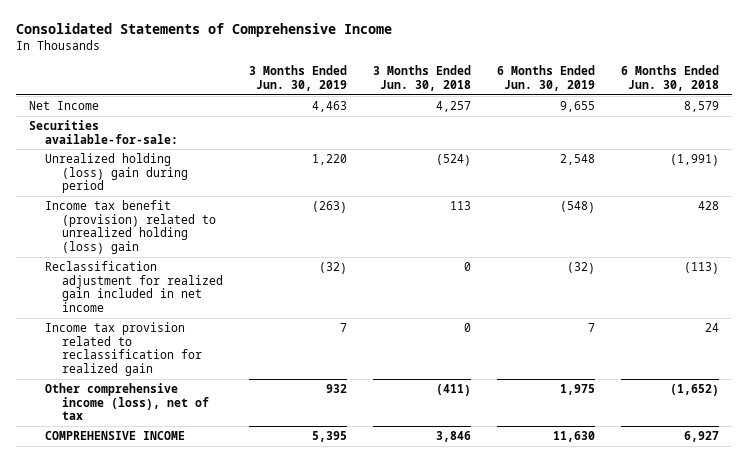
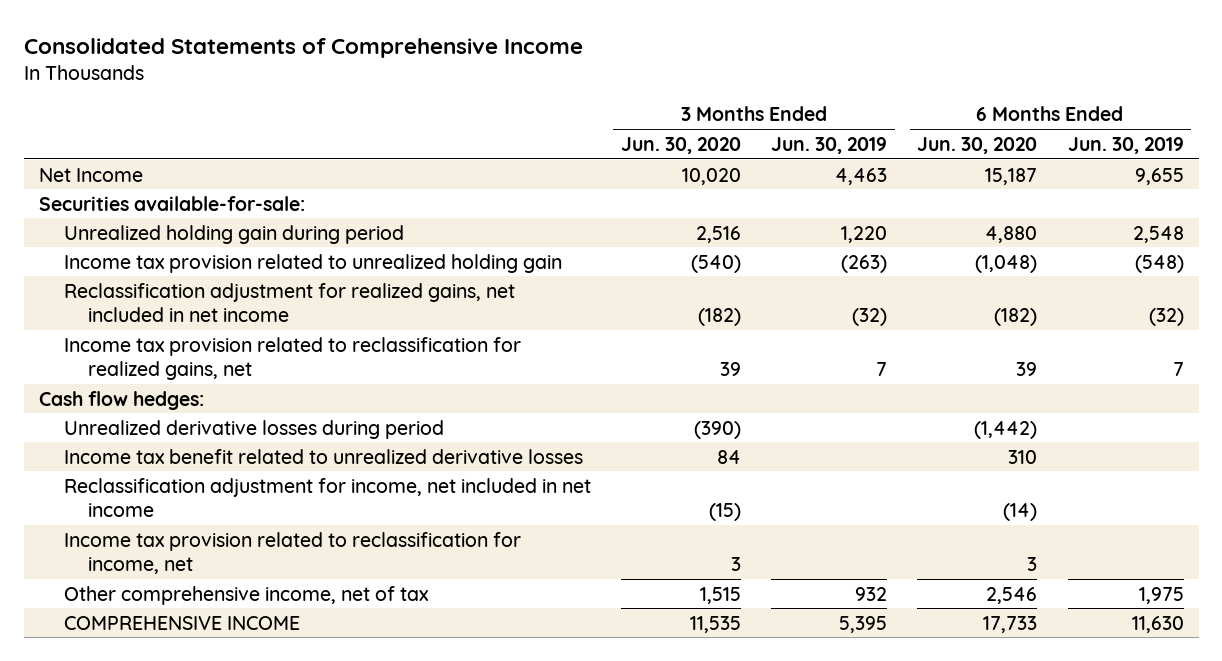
[372,65,471,91] 3 Months Ended Jun. 30, 2018 -> none
[620,65,719,91] 6 Months Ended Jun. 30, 2018 -> none
none -> [620,136,741,154] Jun. 30, 2020
none -> [917,136,1038,154] Jun. 30, 2020
[45,153,188,194] Unrealized holding (loss) gain during period -> [63,224,404,244] Unrealized holding gain during period
[45,200,216,254] Income tax benefit (provision) related to unrealized holding (loss) gain -> [63,253,562,273] Income tax provision related to unrealized holding gain
[45,261,223,312] Reclassification adjustment for realized gain included in net income -> [63,282,515,323] Reclassification adjustment for realized gains, net included in net income
[45,322,202,376] Income tax provision related to reclassification for realized gain -> [63,336,521,381] Income tax provision related to reclassification for realized gains, net
none -> [38,390,204,410] Cash flow hedges:
none -> [63,419,444,439] Unrealized derivative losses during period
none -> [63,448,583,464] Income tax benefit related to unrealized derivative losses
none -> [63,477,591,518] Reclassification adjustment for income, net included in net income
none -> [63,531,521,575] Income tax provision related to reclassification for income, net
[45,383,209,421] Other comprehensive income (loss), net of tax -> [63,585,429,605] Other comprehensive income, net of tax

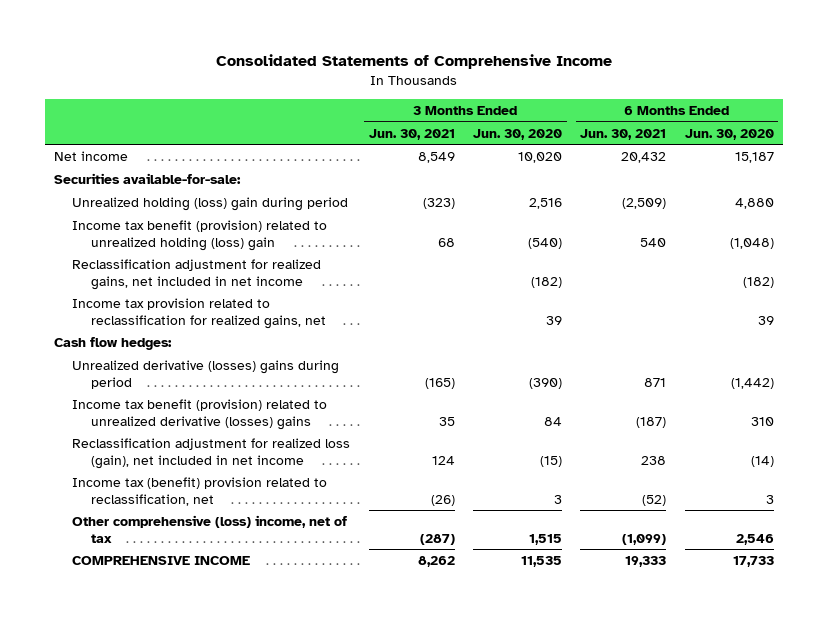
[771,136,888,154] Jun. 30, 2019 -> none
[1067,136,1184,154] Jun. 30, 2019 -> none
none -> [368,128,455,140] Jun. 30, 2021
none -> [580,128,667,140] Jun. 30, 2021
[38,167,143,182] Net Income -> [54,151,129,162] Net income
[63,224,404,244] Unrealized holding gain during period -> [72,197,349,212] Unrealized holding (loss) gain during period
[63,253,562,273] Income tax provision related to unrealized holding gain -> [72,220,328,251] Income tax benefit (provision) related to unrealized holding (loss) gain
[63,419,444,439] Unrealized derivative losses during period -> [72,360,340,389] Unrealized derivative (losses) gains during period
[63,448,583,464] Income tax benefit related to unrealized derivative losses -> [72,399,328,430] Income tax benefit (provision) related to unrealized derivative (losses) gains
[63,477,591,518] Reclassification adjustment for income, net included in net income -> [72,438,351,469] Reclassification adjustment for realized loss (gain), net included in net income
[63,531,521,575] Income tax provision related to reclassification for income, net -> [72,477,328,506] Income tax (benefit) provision related to reclassification, net
[63,585,429,605] Other comprehensive income, net of tax -> [72,515,348,543] Other comprehensive (loss) income, net of tax

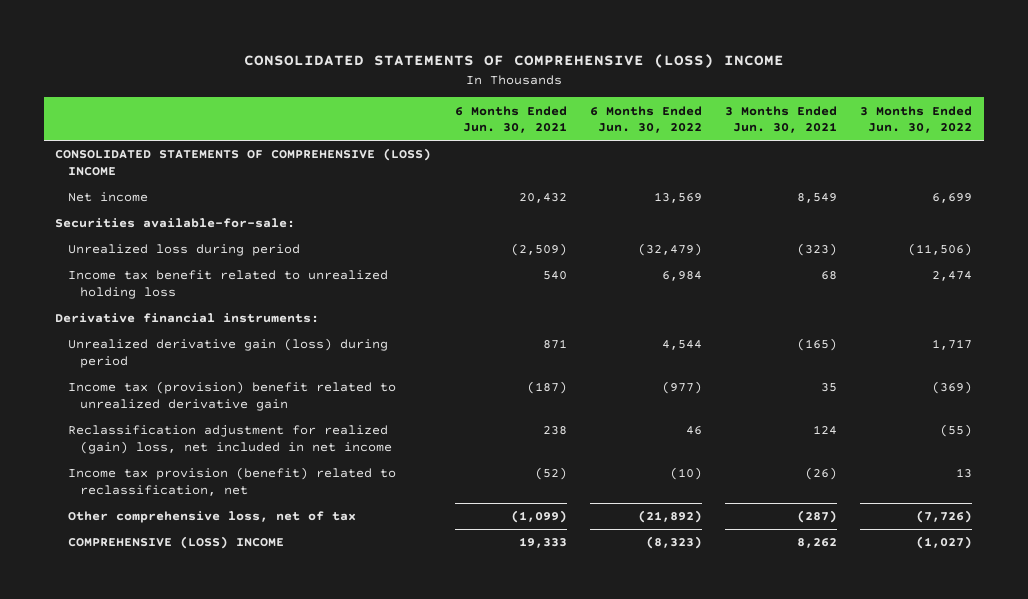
[215,54,612,70] Consolidated Statements of Comprehensive Income -> [243,54,784,69] CONSOLIDATED STATEMENTS OF COMPREHENSIVE (LOSS) INCOME
[473,128,563,140] Jun. 30, 2020 -> none
[684,128,774,140] Jun. 30, 2020 -> none
none -> [589,105,702,134] 6 Months Ended Jun. 30, 2022
none -> [860,105,973,134] 3 Months Ended Jun. 30, 2022
none -> [55,148,432,176] CONSOLIDATED STATEMENTS OF COMPREHENSIVE (LOSS) INCOME
[72,259,322,290] Reclassification adjustment for realized gains, net included in net income -> none
[72,298,326,329] Income tax provision related to reclassification for realized gains, net -> none
[54,337,173,351] Cash flow hedges: -> none
[72,197,349,212] Unrealized holding (loss) gain during period -> [67,244,300,257] Unrealized loss during period
[72,220,328,251] Income tax benefit (provision) related to unrealized holding (loss) gain -> [67,270,388,299] Income tax benefit related to unrealized holding loss
none -> [55,313,320,324] Derivative financial instruments:
[72,360,340,389] Unrealized derivative (losses) gains during period -> [67,338,388,368] Unrealized derivative gain (loss) during period
[72,399,328,430] Income tax benefit (provision) related to unrealized derivative (losses) gains -> [67,381,396,411] Income tax (provision) benefit related to unrealized derivative gain
[72,438,351,469] Reclassification adjustment for realized loss (gain), net included in net income -> [67,425,392,454] Reclassification adjustment for realized (gain) loss, net included in net income
[72,477,328,506] Income tax (benefit) provision related to reclassification, net -> [67,467,396,496] Income tax provision (benefit) related to reclassification, net
[72,515,348,543] Other comprehensive (loss) income, net of tax -> [67,511,356,524] Other comprehensive loss, net of tax
[72,556,251,566] COMPREHENSIVE INCOME -> [67,536,284,550] COMPREHENSIVE (LOSS) INCOME

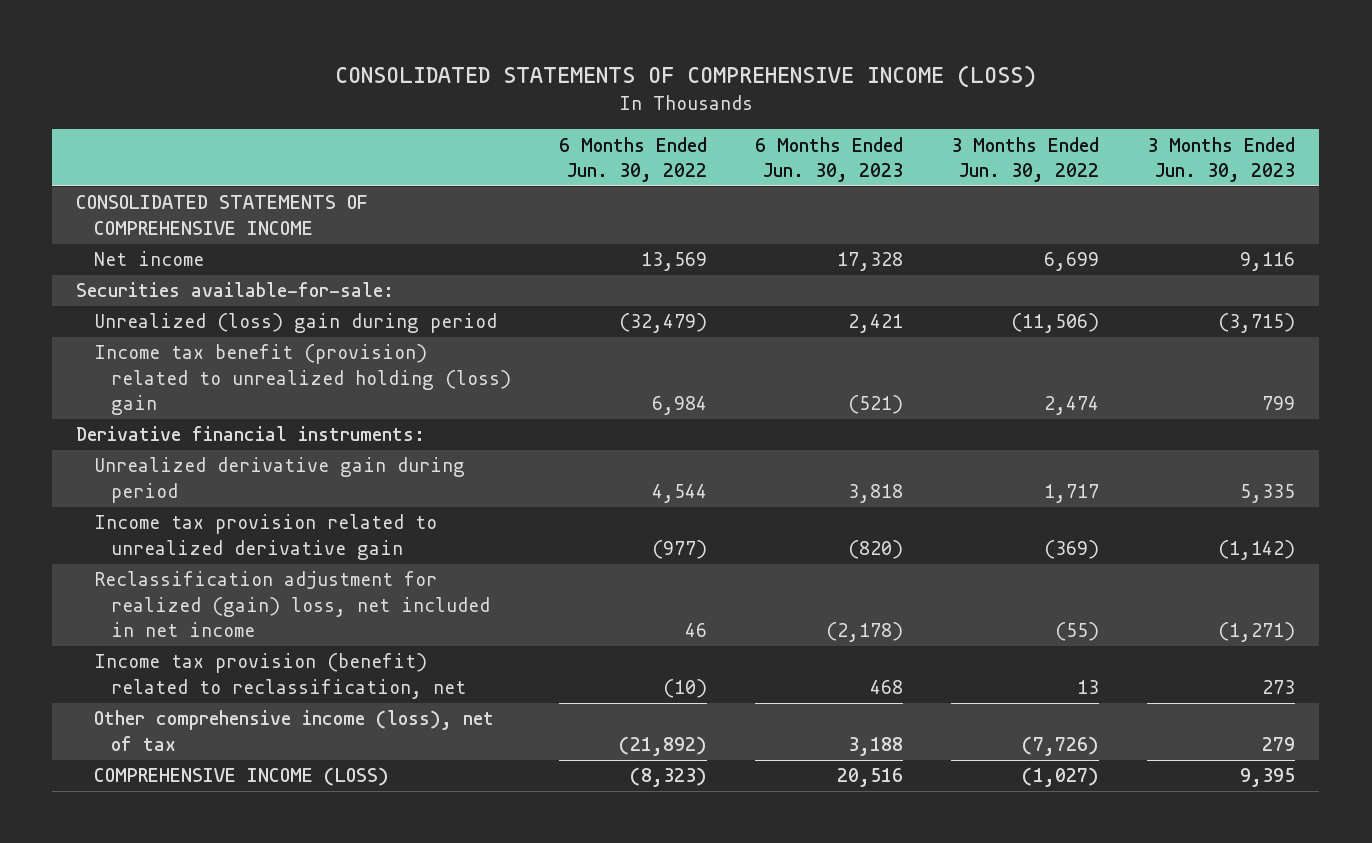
[243,54,784,69] CONSOLIDATED STATEMENTS OF COMPREHENSIVE (LOSS) INCOME -> [334,64,1036,88] CONSOLIDATED STATEMENTS OF COMPREHENSIVE INCOME (LOSS)
[454,105,567,134] 6 Months Ended Jun. 30, 2021 -> none
[725,105,838,134] 3 Months Ended Jun. 30, 2021 -> none
none -> [755,136,904,182] 6 Months Ended Jun. 30, 2023
none -> [1147,136,1296,182] 3 Months Ended Jun. 30, 2023
[55,148,432,176] CONSOLIDATED STATEMENTS OF COMPREHENSIVE (LOSS) INCOME -> [76,195,369,235] CONSOLIDATED STATEMENTS OF COMPREHENSIVE INCOME
[67,244,300,257] Unrealized loss during period -> [93,313,497,334] Unrealized (loss) gain during period
[67,270,388,299] Income tax benefit related to unrealized holding loss -> [93,344,511,416] Income tax benefit (provision) related to unrealized holding (loss) gain
[67,338,388,368] Unrealized derivative gain (loss) during period -> [93,457,465,503] Unrealized derivative gain during period
[67,381,396,411] Income tax (provision) benefit related to unrealized derivative gain -> [93,514,437,560] Income tax provision related to unrealized derivative gain
[67,511,356,524] Other comprehensive loss, net of tax -> [93,710,494,751] Other comprehensive income (loss), net of tax
[67,536,284,550] COMPREHENSIVE (LOSS) INCOME -> [93,767,389,787] COMPREHENSIVE INCOME (LOSS)

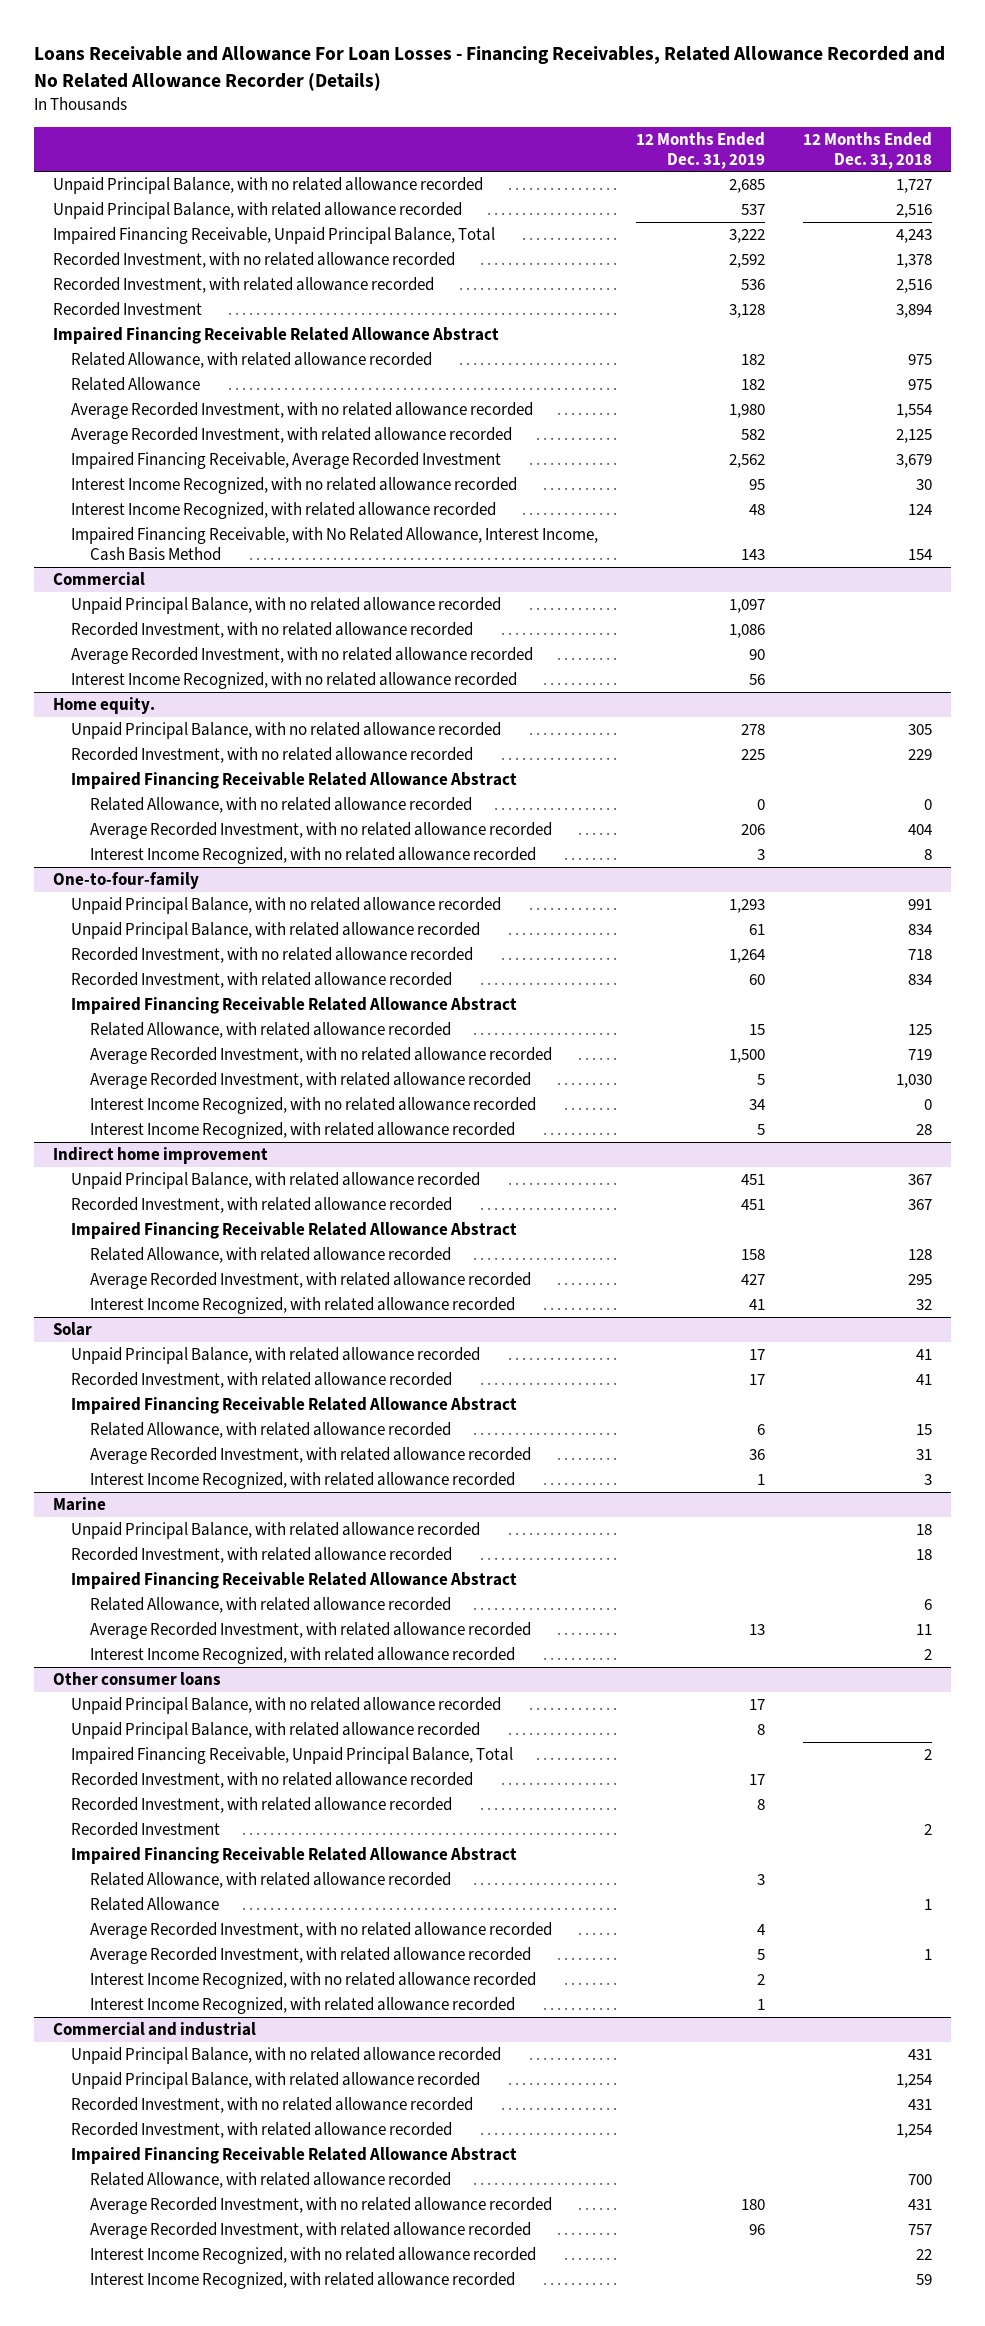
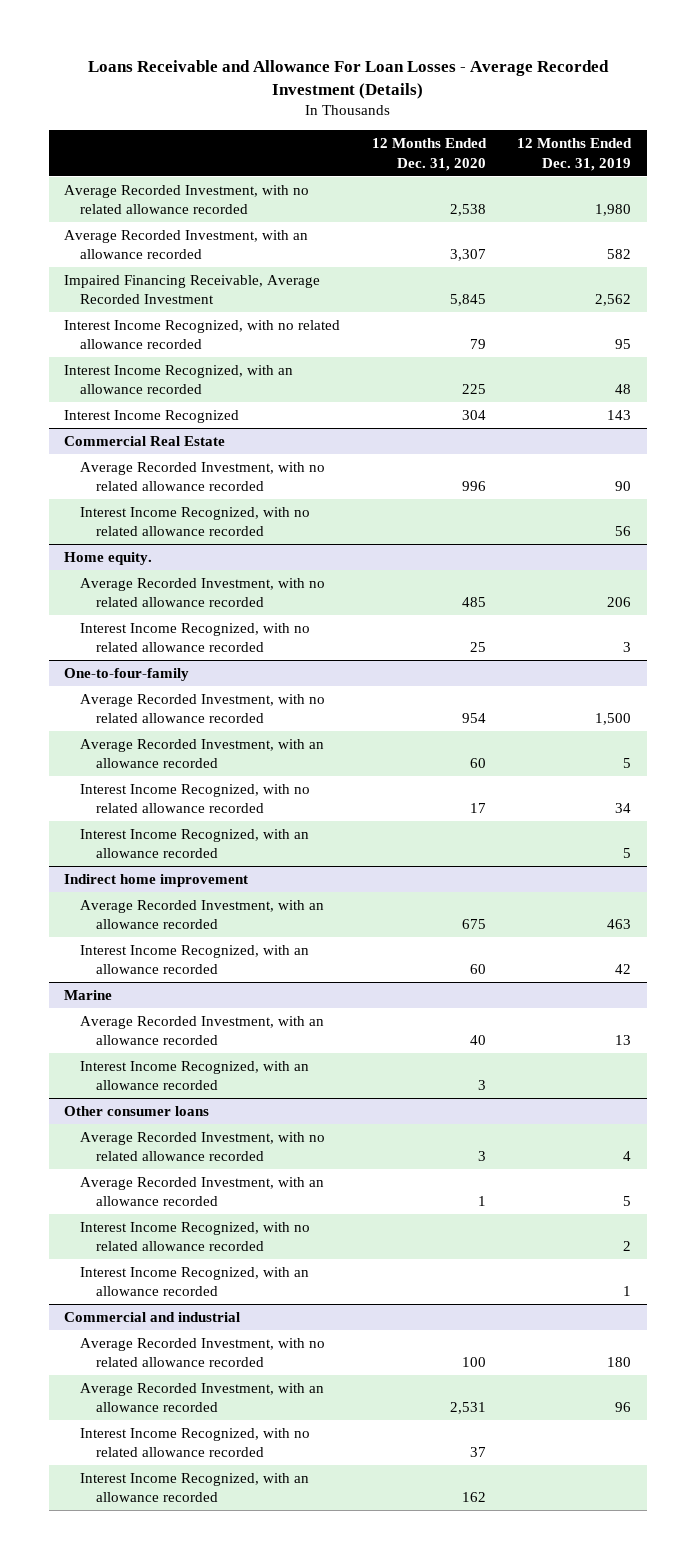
[33,46,945,91] Loans Receivable and Allowance For Loan Losses - Financing Receivables, Related Allowance Recorded and No Related Allowance Recorder (Details) -> [87,59,609,100] Loans Receivable and Allowance For Loan Losses - Average Recorded Investment (Details)
[803,131,933,169] 12 Months Ended Dec. 31, 2018 -> none
none -> [371,138,487,171] 12 Months Ended Dec. 31, 2020
[52,177,483,195] Unpaid Principal Balance, with no related allowance recorded -> none
[52,202,462,220] Unpaid Principal Balance, with related allowance recorded -> none
[52,227,495,245] Impaired Financing Receivable, Unpaid Principal Balance, Total -> none
[52,252,455,269] Recorded Investment, with no related allowance recorded -> none
[52,277,434,294] Recorded Investment, with related allowance recorded -> none
[52,302,202,317] Recorded Investment -> none
[52,327,499,345] Impaired Financing Receivable Related Allowance Abstract -> none
[71,352,433,369] Related Allowance, with related allowance recorded -> none
[71,377,201,392] Related Allowance -> none
[71,427,513,445] Average Recorded Investment, with related allowance recorded -> [64,229,309,260] Average Recorded Investment, with an allowance recorded
[71,597,502,615] Unpaid Principal Balance, with no related allowance recorded -> none
[71,622,474,639] Recorded Investment, with no related allowance recorded -> none
[71,502,497,520] Interest Income Recognized, with related allowance recorded -> [64,364,294,395] Interest Income Recognized, with an allowance recorded
[71,527,599,561] Impaired Financing Receivable, with No Related Allowance, Interest Income, Cash Basis Method -> [64,409,240,423] Interest Income Recognized
[52,572,145,587] Commercial -> [64,435,226,446] Commercial Real Estate
[71,722,502,740] Unpaid Principal Balance, with no related allowance recorded -> none
[71,747,474,764] Recorded Investment, with no related allowance recorded -> none
[71,772,518,790] Impaired Financing Receivable Related Allowance Abstract -> none
[89,797,472,814] Related Allowance, with no related allowance recorded -> none
[71,897,502,915] Unpaid Principal Balance, with no related allowance recorded -> none
[71,922,481,940] Unpaid Principal Balance, with related allowance recorded -> none
[71,947,474,964] Recorded Investment, with no related allowance recorded -> none
[71,972,453,989] Recorded Investment, with related allowance recorded -> none
[71,997,518,1015] Impaired Financing Receivable Related Allowance Abstract -> none
[89,1022,451,1039] Related Allowance, with related allowance recorded -> none
[89,1072,531,1090] Average Recorded Investment, with related allowance recorded -> [80,738,325,769] Average Recorded Investment, with an allowance recorded
[89,1122,515,1140] Interest Income Recognized, with related allowance recorded -> [80,828,310,859] Interest Income Recognized, with an allowance recorded
[71,1172,481,1190] Unpaid Principal Balance, with related allowance recorded -> none
[71,1197,453,1214] Recorded Investment, with related allowance recorded -> none
[71,1222,518,1240] Impaired Financing Receivable Related Allowance Abstract -> none
[89,1247,451,1264] Related Allowance, with related allowance recorded -> none
[52,1322,92,1337] Solar -> none
[71,1347,481,1365] Unpaid Principal Balance, with related allowance recorded -> none
[71,1372,453,1389] Recorded Investment, with related allowance recorded -> none
[71,1397,518,1415] Impaired Financing Receivable Related Allowance Abstract -> none
[89,1422,451,1439] Related Allowance, with related allowance recorded -> none
[89,1447,531,1465] Average Recorded Investment, with related allowance recorded -> none
[89,1472,515,1490] Interest Income Recognized, with related allowance recorded -> none
[89,1272,531,1290] Average Recorded Investment, with related allowance recorded -> [80,899,325,930] Average Recorded Investment, with an allowance recorded
[741,1274,766,1286] 427 -> [606,919,631,930] 463
[89,1297,515,1315] Interest Income Recognized, with related allowance recorded -> [80,944,310,975] Interest Income Recognized, with an allowance recorded
[749,1299,766,1311] 41 -> [614,964,631,975] 42
[71,1522,481,1540] Unpaid Principal Balance, with related allowance recorded -> none
[71,1547,453,1564] Recorded Investment, with related allowance recorded -> none
[71,1572,518,1590] Impaired Financing Receivable Related Allowance Abstract -> none
[89,1597,451,1614] Related Allowance, with related allowance recorded -> none
[89,1622,531,1640] Average Recorded Investment, with related allowance recorded -> [80,1015,325,1046] Average Recorded Investment, with an allowance recorded
[89,1647,515,1665] Interest Income Recognized, with related allowance recorded -> [80,1060,310,1091] Interest Income Recognized, with an allowance recorded
[71,1697,502,1715] Unpaid Principal Balance, with no related allowance recorded -> none
[71,1722,481,1740] Unpaid Principal Balance, with related allowance recorded -> none
[71,1747,514,1765] Impaired Financing Receivable, Unpaid Principal Balance, Total -> none
[71,1772,474,1789] Recorded Investment, with no related allowance recorded -> none
[71,1797,453,1814] Recorded Investment, with related allowance recorded -> none
[71,1822,221,1837] Recorded Investment -> none
[71,1847,518,1865] Impaired Financing Receivable Related Allowance Abstract -> none
[89,1872,451,1889] Related Allowance, with related allowance recorded -> none
[89,1897,219,1912] Related Allowance -> none
[89,1947,531,1965] Average Recorded Investment, with related allowance recorded -> [80,1176,325,1207] Average Recorded Investment, with an allowance recorded
[89,1997,515,2015] Interest Income Recognized, with related allowance recorded -> [80,1266,310,1297] Interest Income Recognized, with an allowance recorded
[71,2047,502,2065] Unpaid Principal Balance, with no related allowance recorded -> none
[71,2072,481,2090] Unpaid Principal Balance, with related allowance recorded -> none
[71,2097,474,2114] Recorded Investment, with no related allowance recorded -> none
[71,2122,453,2139] Recorded Investment, with related allowance recorded -> none
[71,2147,518,2165] Impaired Financing Receivable Related Allowance Abstract -> none
[89,2172,451,2189] Related Allowance, with related allowance recorded -> none
[89,2222,531,2240] Average Recorded Investment, with related allowance recorded -> [80,1382,325,1413] Average Recorded Investment, with an allowance recorded
[89,2272,515,2290] Interest Income Recognized, with related allowance recorded -> [80,1472,310,1503] Interest Income Recognized, with an allowance recorded

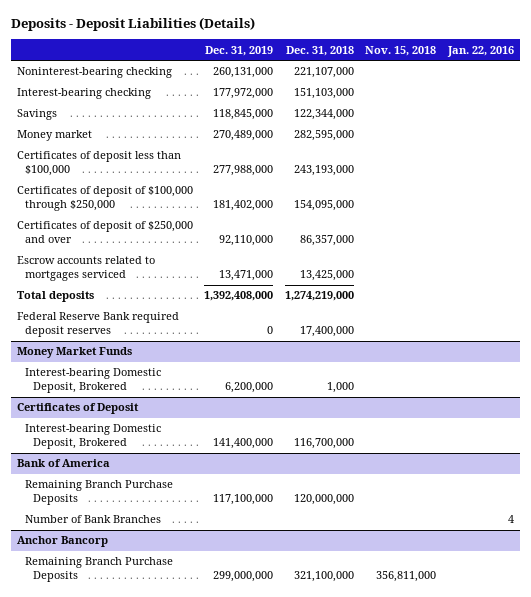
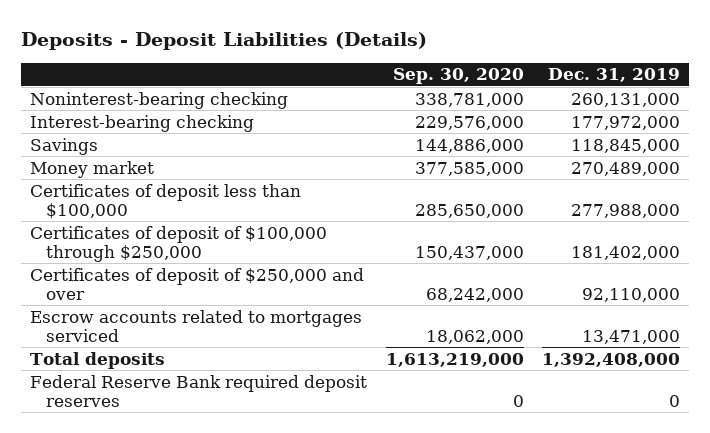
[285,45,354,56] Dec. 31, 2018 -> none
[365,45,437,56] Nov. 15, 2018 -> none
[446,45,514,57] Jan. 22, 2016 -> none
none -> [392,68,524,85] Sep. 30, 2020
[16,347,132,359] Money Market Funds -> none
[25,368,162,394] Interest-bearing Domestic Deposit, Brokered -> none
[16,403,139,415] Certificates of Deposit -> none
[25,424,162,450] Interest-bearing Domestic Deposit, Brokered -> none
[16,459,110,468] Bank of America -> none
[25,480,174,506] Remaining Branch Purchase Deposits -> none
[25,515,162,524] Number of Bank Branches -> none
[16,536,108,548] Anchor Bancorp -> none
[25,557,174,583] Remaining Branch Purchase Deposits -> none

